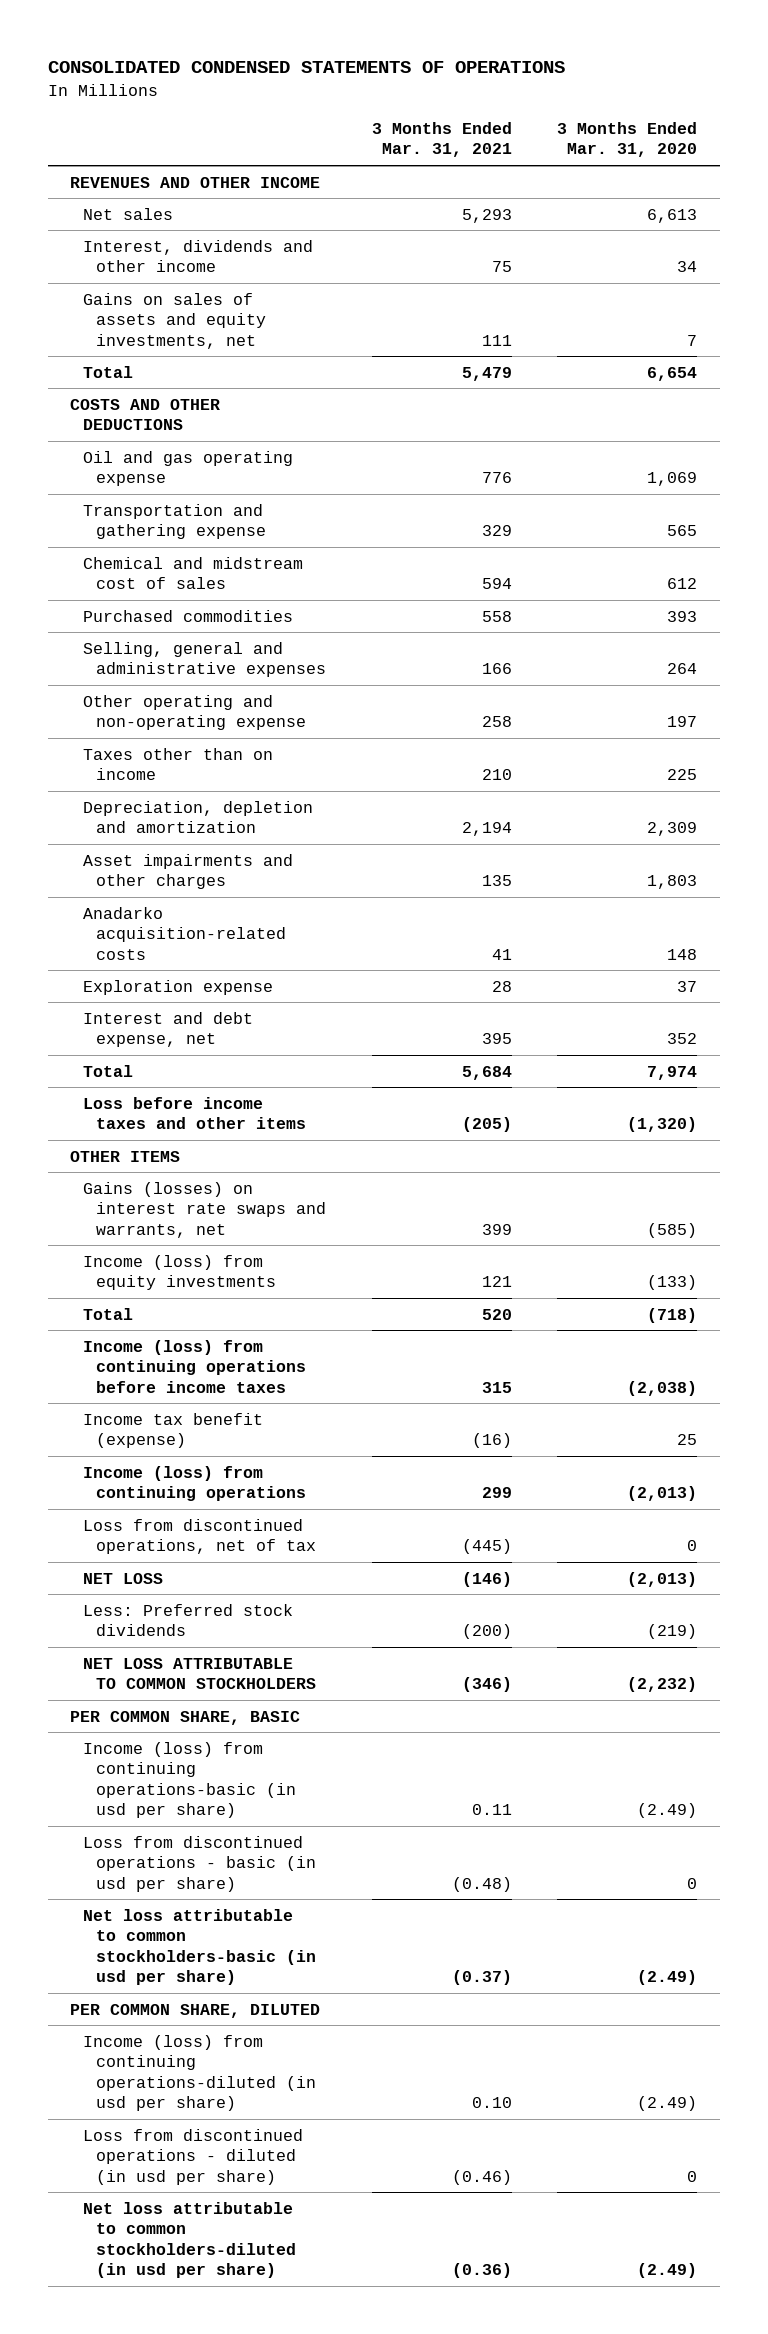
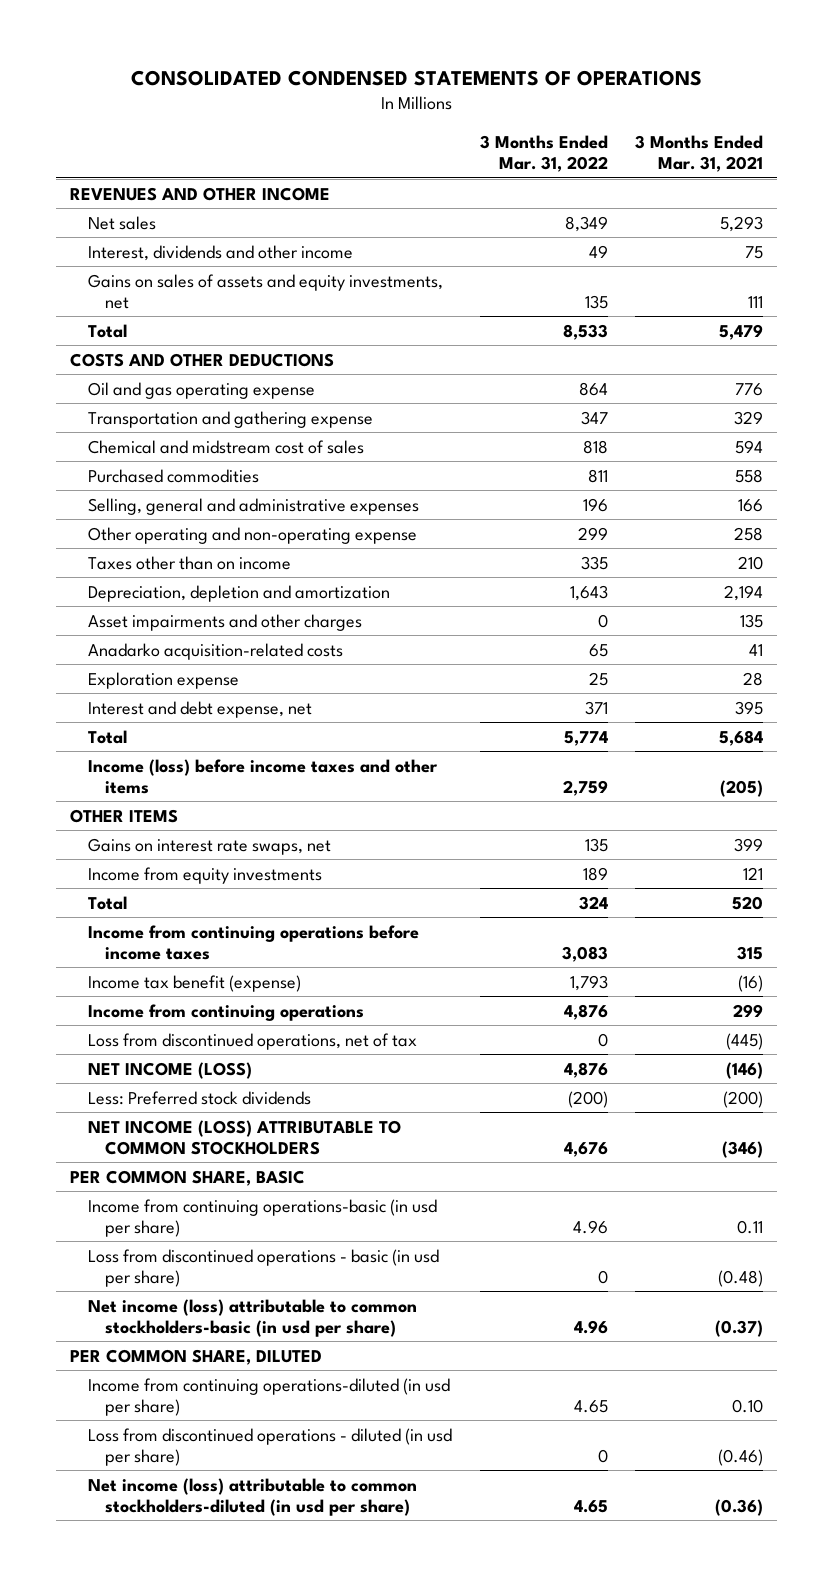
[557,121,698,158] 3 Months Ended Mar. 31, 2020 -> none
none -> [479,134,608,172] 3 Months Ended Mar. 31, 2022
[83,1096,307,1130] Loss before income taxes and other items -> [87,758,438,794] Income (loss) before income taxes and other items
[83,1181,327,1238] Gains (losses) on interest rate swaps and warrants, net -> [87,837,331,855] Gains on interest rate swaps, net
[83,1254,277,1291] Income (loss) from equity investments -> [87,866,322,884] Income from equity investments
[83,1339,307,1393] Income (loss) from continuing operations before income taxes -> [87,924,419,960] Income from continuing operations before income taxes
[83,1465,307,1502] Income (loss) from continuing operations -> [87,1003,364,1021] Income from continuing operations
[83,1572,164,1584] NET LOSS -> [87,1061,252,1079] NET INCOME (LOSS)
[83,1657,317,1690] NET LOSS ATTRIBUTABLE TO COMMON STOCKHOLDERS -> [87,1119,401,1155] NET INCOME (LOSS) ATTRIBUTABLE TO COMMON STOCKHOLDERS
[83,1741,297,1819] Income (loss) from continuing operations-basic (in usd per share) -> [87,1198,437,1237] Income from continuing operations-basic (in usd per share)
[83,1908,317,1986] Net loss attributable to common stockholders-basic (in usd per share) -> [87,1298,417,1337] Net income (loss) attributable to common stockholders-basic (in usd per share)
[83,2034,317,2112] Income (loss) from continuing operations-diluted (in usd per share) -> [87,1377,450,1416] Income from continuing operations-diluted (in usd per share)
[83,2201,297,2279] Net loss attributable to common stockholders-diluted (in usd per share) -> [87,1477,417,1516] Net income (loss) attributable to common stockholders-diluted (in usd per share)

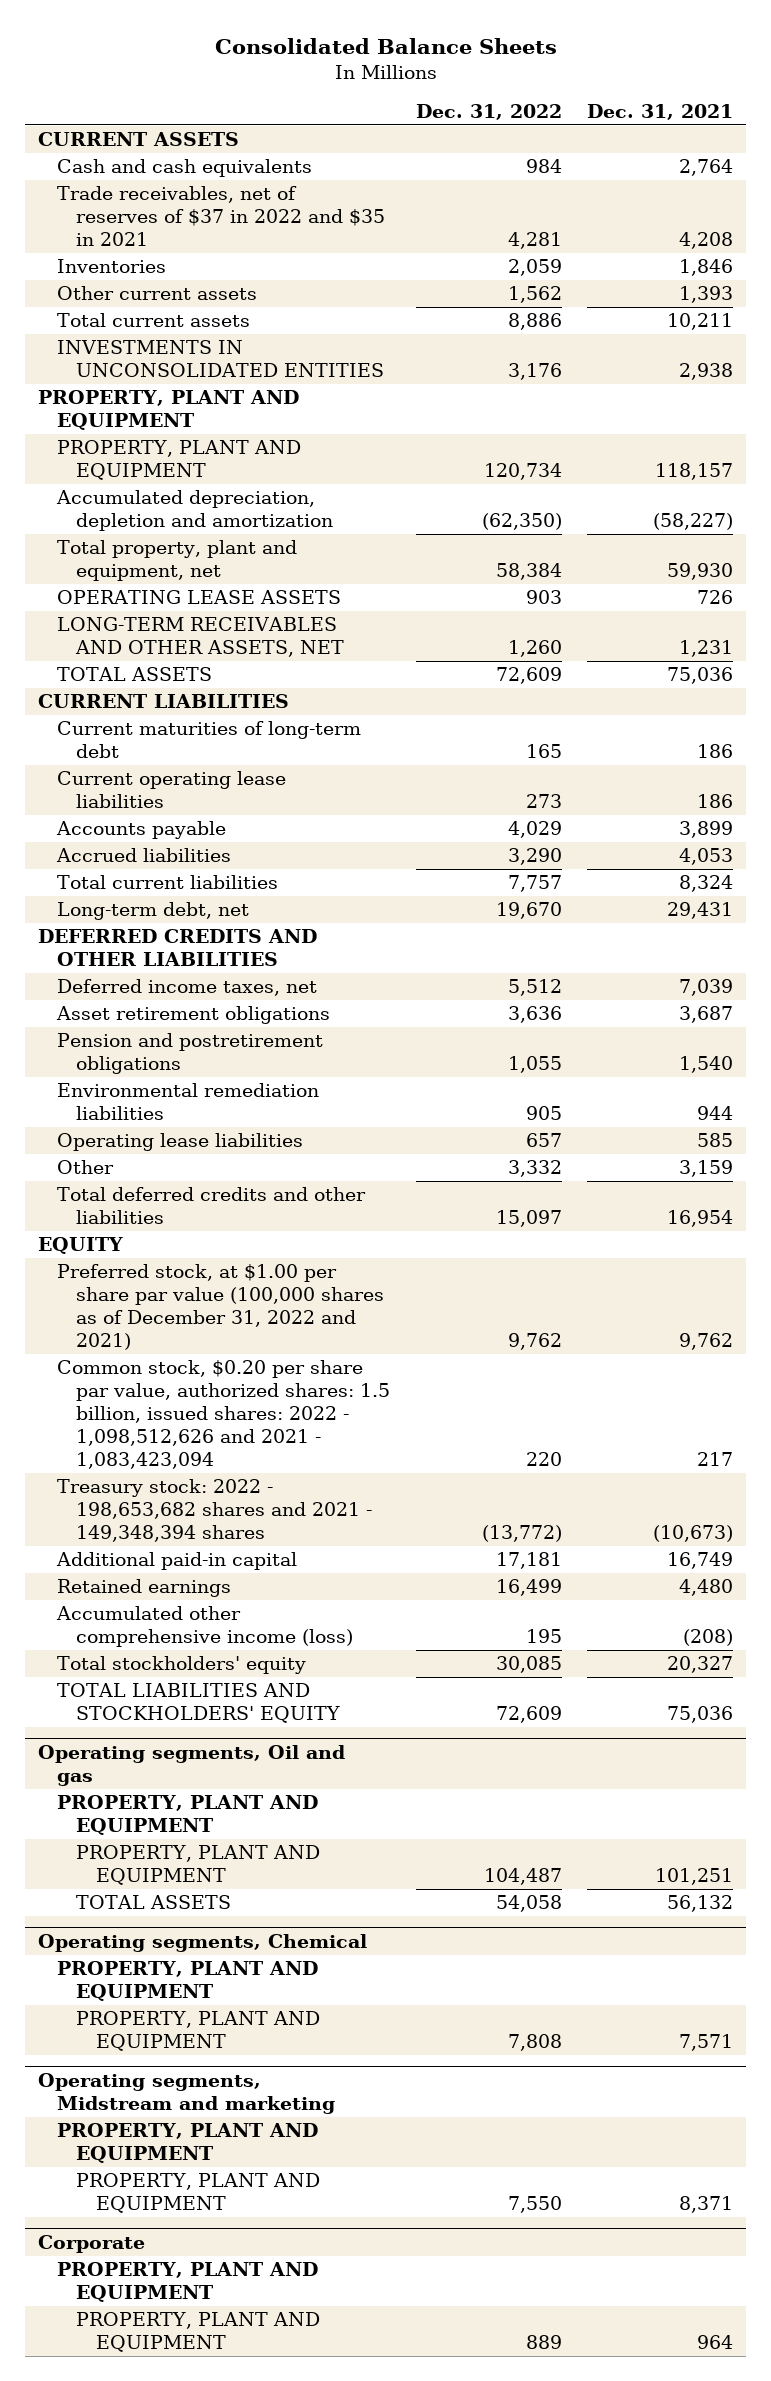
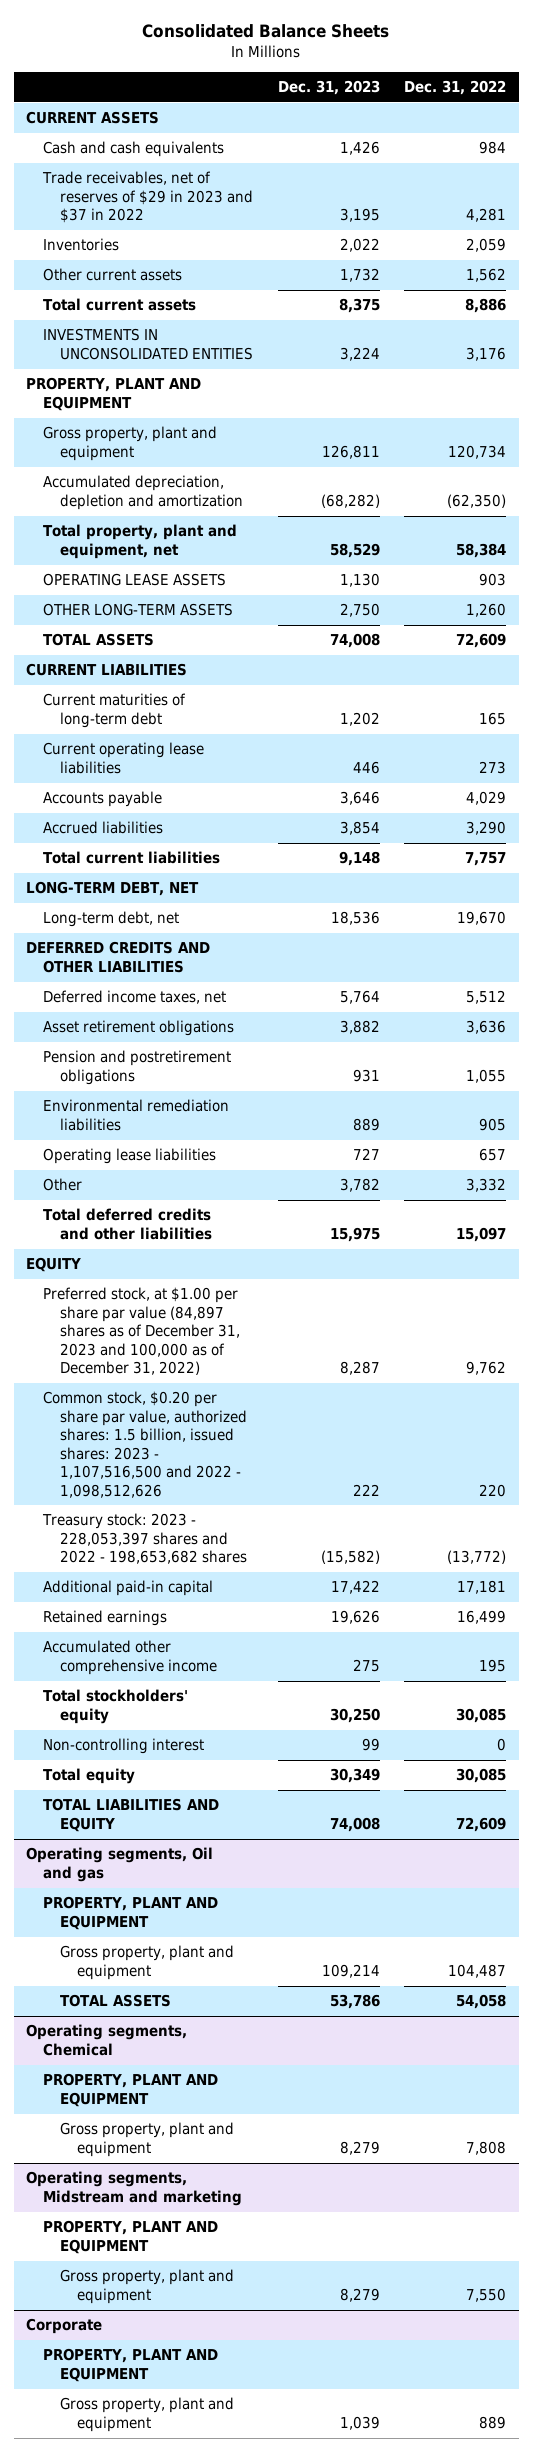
[587,103,734,120] Dec. 31, 2021 -> none
none -> [277,80,380,96] Dec. 31, 2023
[57,186,386,247] Trade receivables, net of reserves of $37 in 2022 and $35 in 2021 -> [42,171,254,224] Trade receivables, net of reserves of $29 in 2023 and $37 in 2022
[57,440,302,481] PROPERTY, PLANT AND EQUIPMENT -> [43,426,218,461] Gross property, plant and equipment
[57,617,345,658] LONG-TERM RECEIVABLES AND OTHER ASSETS, NET -> [43,603,234,617] OTHER LONG-TERM ASSETS
none -> [26,881,200,897] LONG-TERM DEBT, NET
[57,1264,385,1350] Preferred stock, at $1.00 per share par value (100,000 shares as of December 31, 2022 and 2021) -> [43,1287,241,1376] Preferred stock, at $1.00 per share par value (84,897 shares as of December 31, 2023 and 100,000 as of December 31, 2022)
[57,1360,391,1469] Common stock, $0.20 per share par value, authorized shares: 1.5 billion, issued shares: 2022 - 1,098,512,626 and 2021 - 1,083,423,094 -> [43,1391,248,1498] Common stock, $0.20 per share par value, authorized shares: 1.5 billion, issued shares: 2023 - 1,107,516,500 and 2022 - 1,098,512,626
[57,1479,373,1543] Treasury stock: 2022 - 198,653,682 shares and 2021 - 149,348,394 shares -> [42,1513,248,1565] Treasury stock: 2023 - 228,053,397 shares and 2022 - 198,653,682 shares
[56,1606,354,1648] Accumulated other comprehensive income (loss) -> [43,1640,218,1675] Accumulated other comprehensive income
none -> [43,1738,205,1755] Non-controlling interest
none -> [43,1768,136,1785] Total equity
[57,1683,341,1724] TOTAL LIABILITIES AND STOCKHOLDERS' EQUITY -> [43,1798,220,1832] TOTAL LIABILITIES AND EQUITY
[76,1845,321,1886] PROPERTY, PLANT AND EQUIPMENT -> [60,1945,235,1980] Gross property, plant and equipment
[76,2011,321,2052] PROPERTY, PLANT AND EQUIPMENT -> [60,2122,235,2157] Gross property, plant and equipment
[76,2173,321,2214] PROPERTY, PLANT AND EQUIPMENT -> [60,2269,235,2304] Gross property, plant and equipment
[76,2312,321,2353] PROPERTY, PLANT AND EQUIPMENT -> [60,2397,235,2432] Gross property, plant and equipment

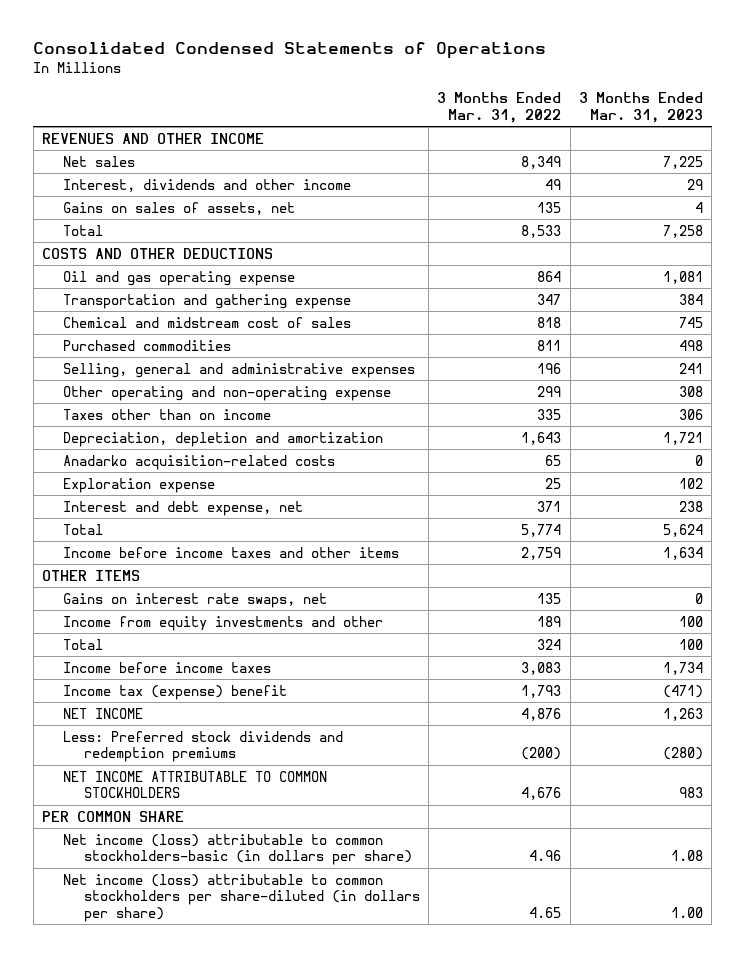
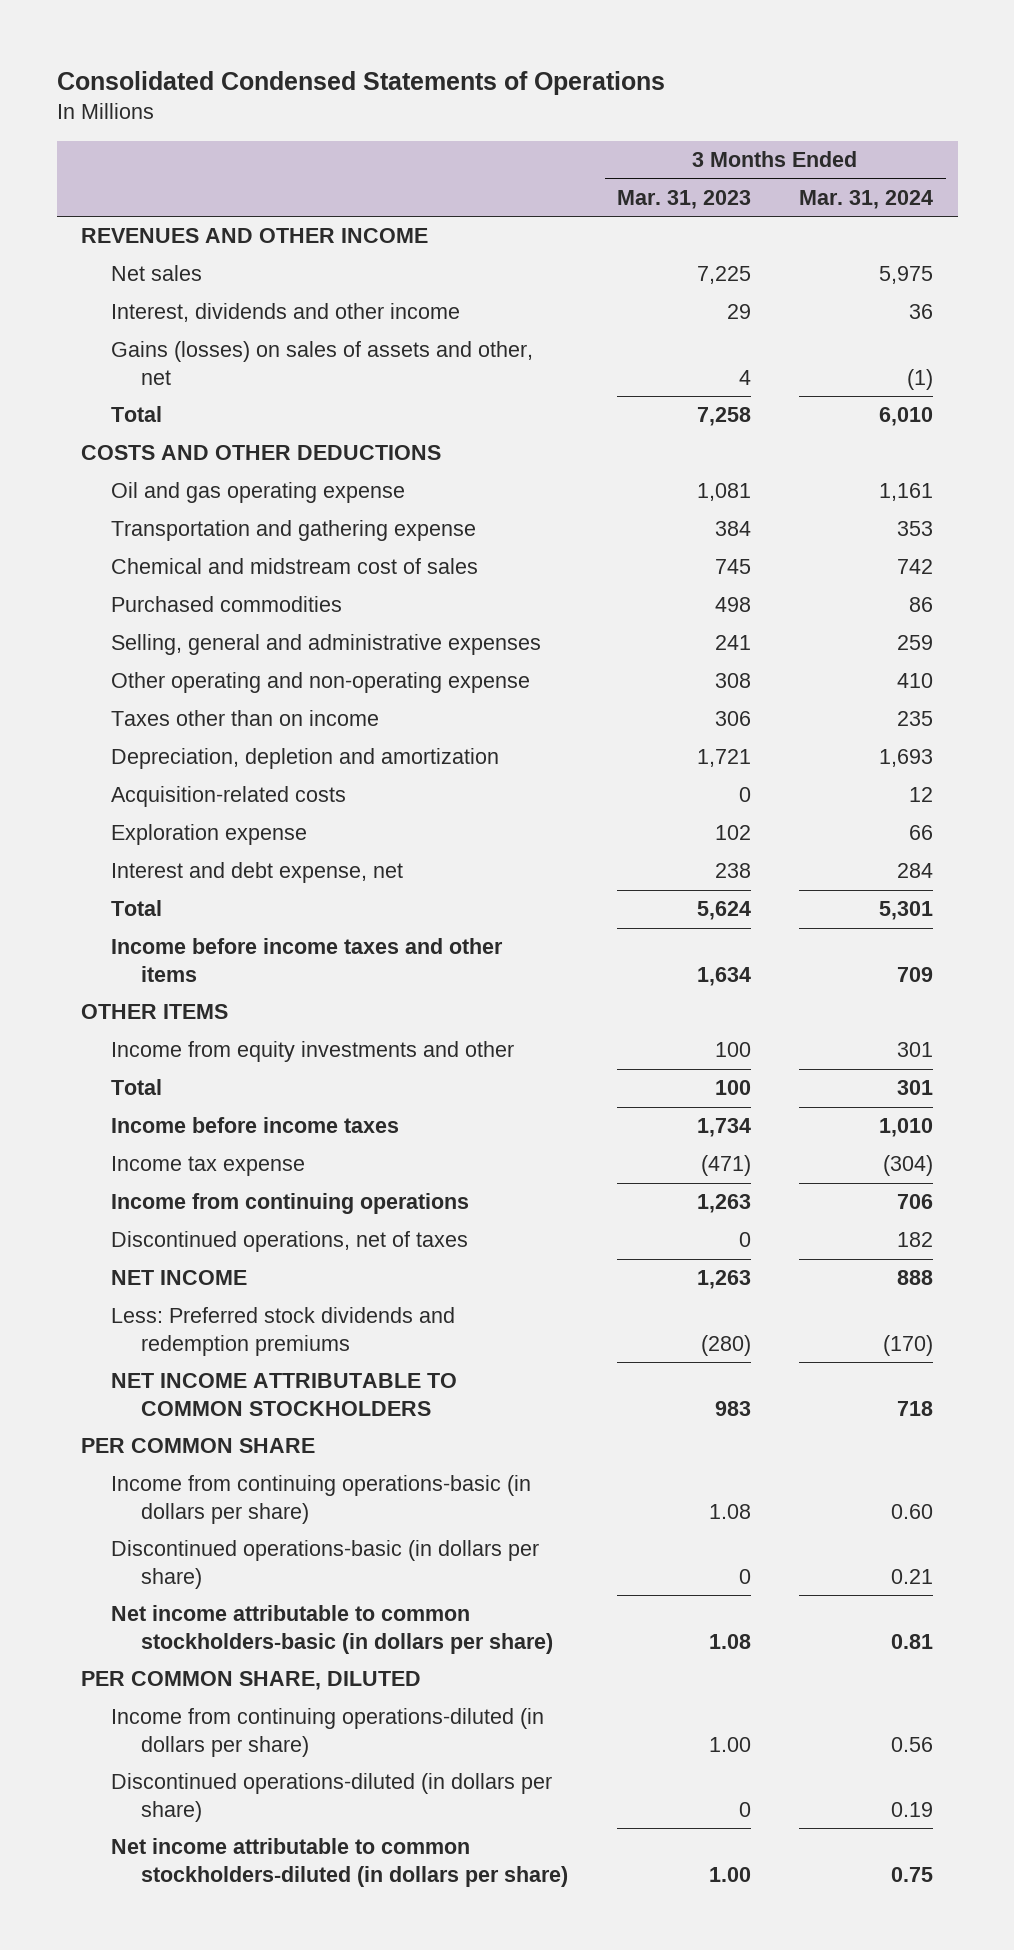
[437,92,562,124] 3 Months Ended Mar. 31, 2022 -> none
none -> [799,190,934,210] Mar. 31, 2024
[62,201,295,215] Gains on sales of assets, net -> [110,341,533,385] Gains (losses) on sales of assets and other, net
[62,454,335,470] Anadarko acquisition-related costs -> [110,786,346,808] Acquisition-related costs
[62,592,327,608] Gains on interest rate swaps, net -> none
[62,684,287,700] Income tax (expense) benefit -> [110,1156,305,1177] Income tax expense
none -> [110,1193,469,1215] Income from continuing operations
none -> [110,1231,468,1253] Discontinued operations, net of taxes
none -> [110,1475,531,1524] Income from continuing operations-basic (in dollars per share)
none -> [110,1540,539,1589] Discontinued operations-basic (in dollars per share)
[62,833,412,866] Net income (loss) attributable to common stockholders-basic (in dollars per share) -> [110,1605,554,1654] Net income attributable to common stockholders-basic (in dollars per share)
none -> [80,1671,421,1691] PER COMMON SHARE, DILUTED
none -> [110,1708,544,1757] Income from continuing operations-diluted (in dollars per share)
none -> [110,1773,552,1822] Discontinued operations-diluted (in dollars per share)
[62,873,420,922] Net income (loss) attributable to common stockholders per share-diluted (in dollars per share) -> [110,1838,569,1887] Net income attributable to common stockholders-diluted (in dollars per share)

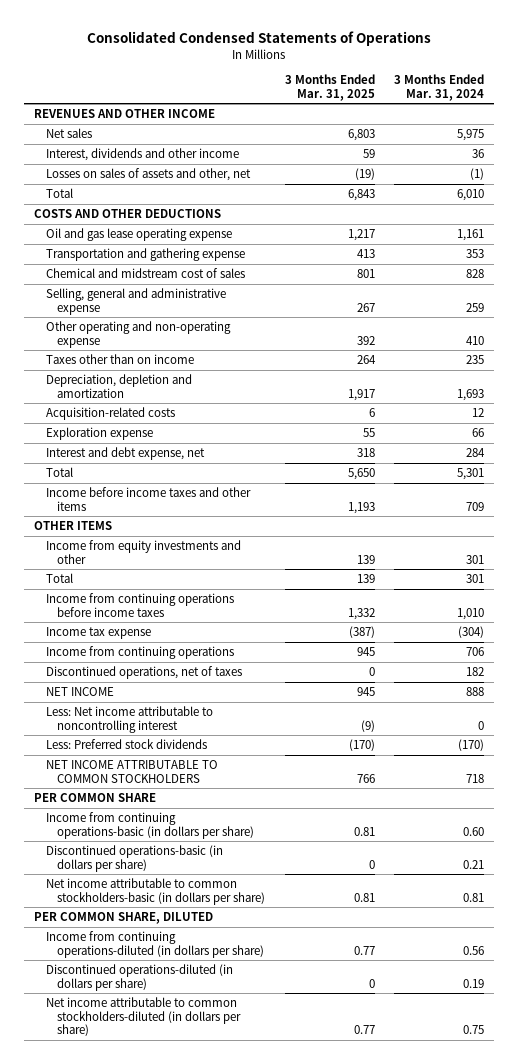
[616,190,751,210] Mar. 31, 2023 -> none
none -> [284,74,375,102] 3 Months Ended Mar. 31, 2025
[110,341,533,385] Gains (losses) on sales of assets and other, net -> [45,168,251,182] Losses on sales of assets and other, net
[110,482,405,504] Oil and gas operating expense -> [45,228,232,242] Oil and gas lease operating expense
[110,596,342,613] Purchased commodities -> none
[897,559,934,575] 742 -> [466,269,485,279] 828
[110,634,541,656] Selling, general and administrative expenses -> [45,288,226,315] Selling, general and administrative expense
[110,1117,399,1134] Income before income taxes -> [45,593,234,617] Income from continuing operations before income taxes
none -> [45,706,213,733] Less: Net income attributable to noncontrolling interest
[110,1307,455,1356] Less: Preferred stock dividends and redemption premiums -> [45,739,207,750] Less: Preferred stock dividends

